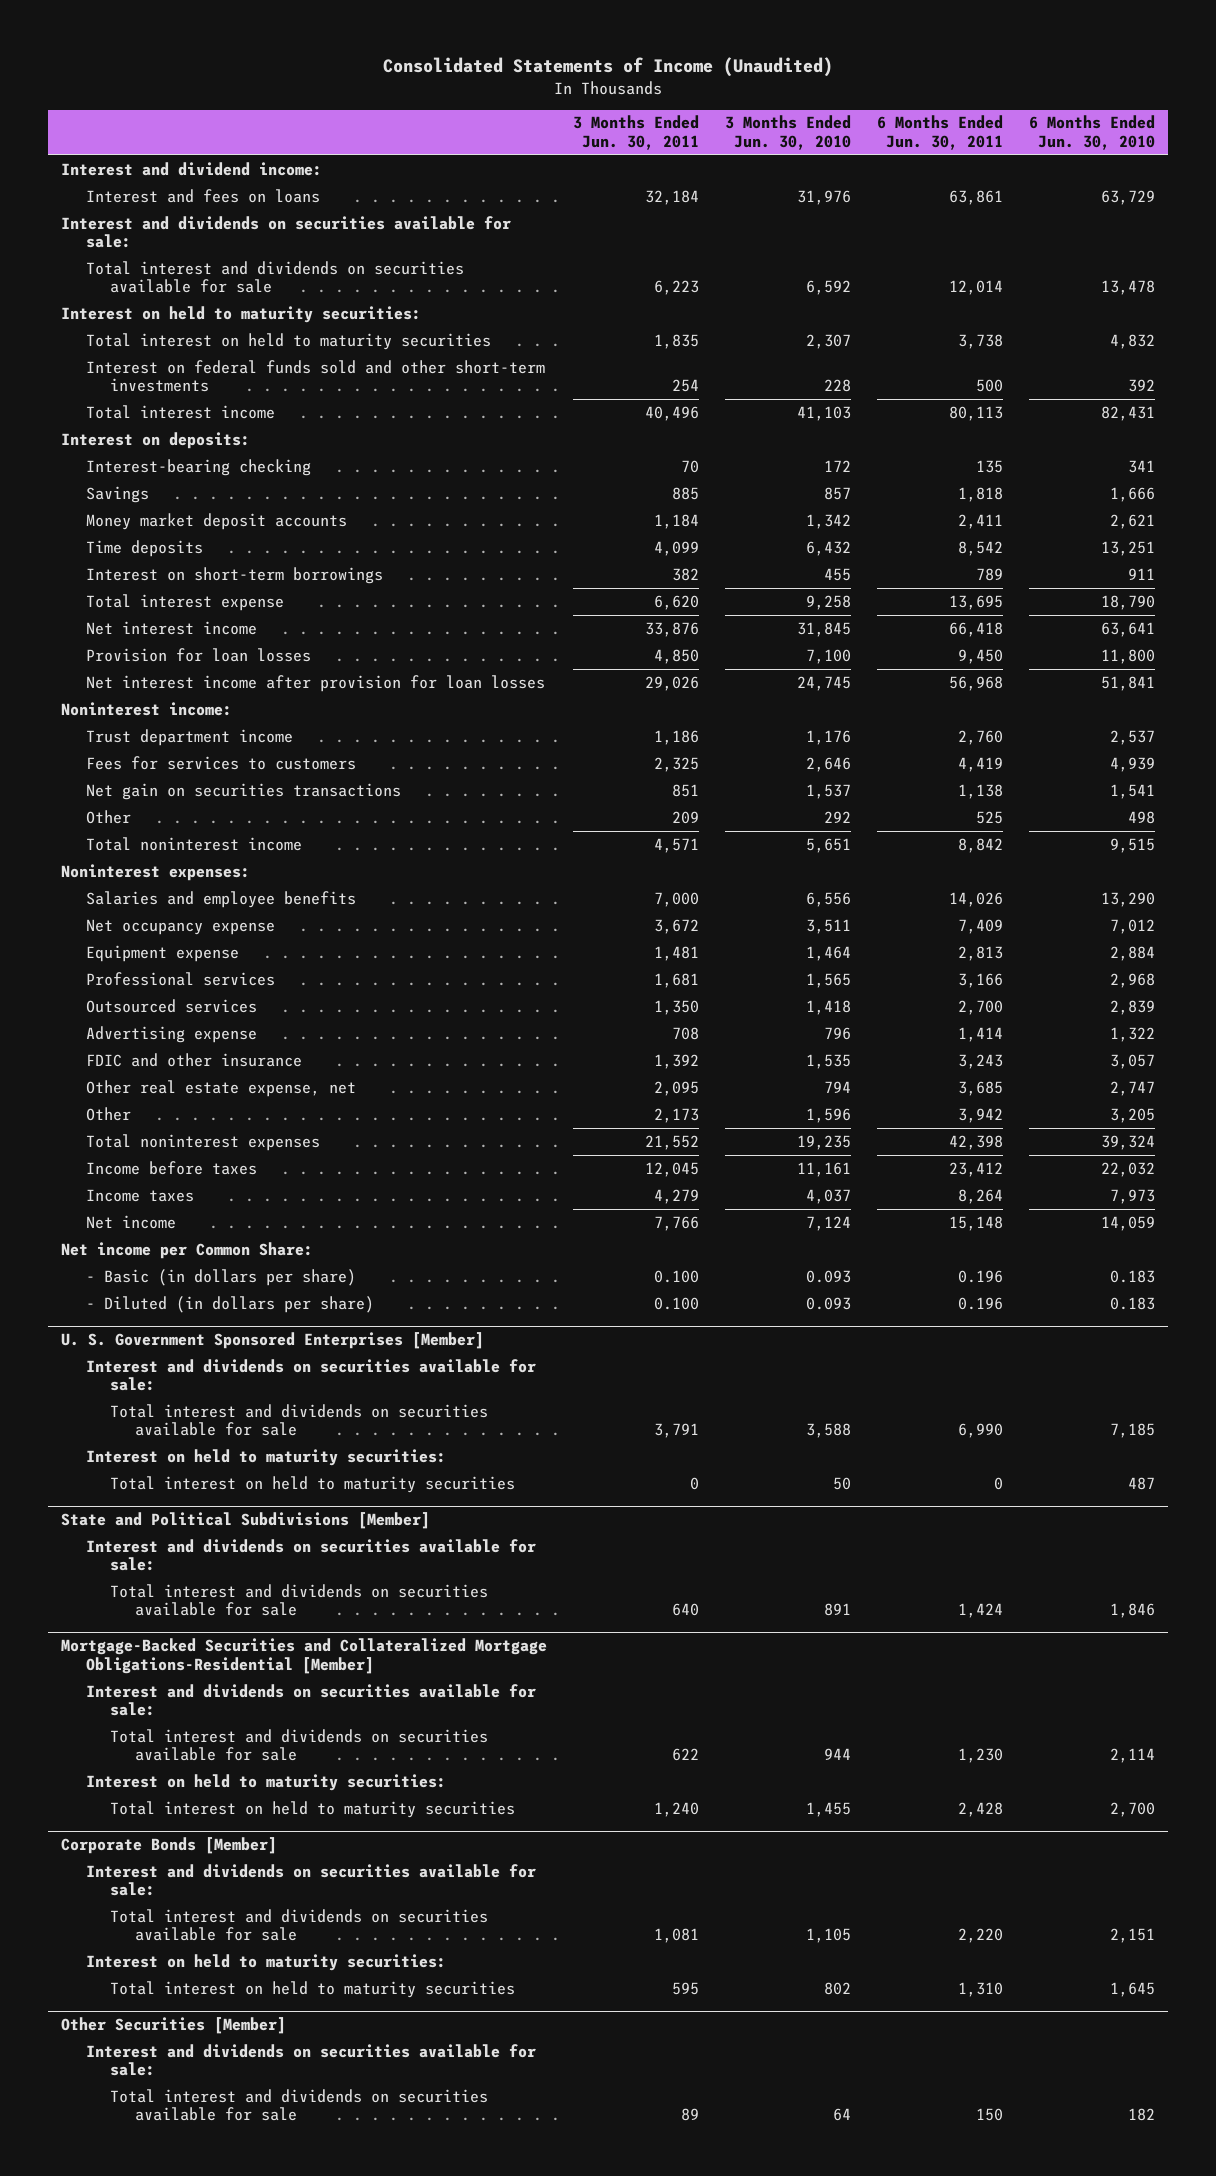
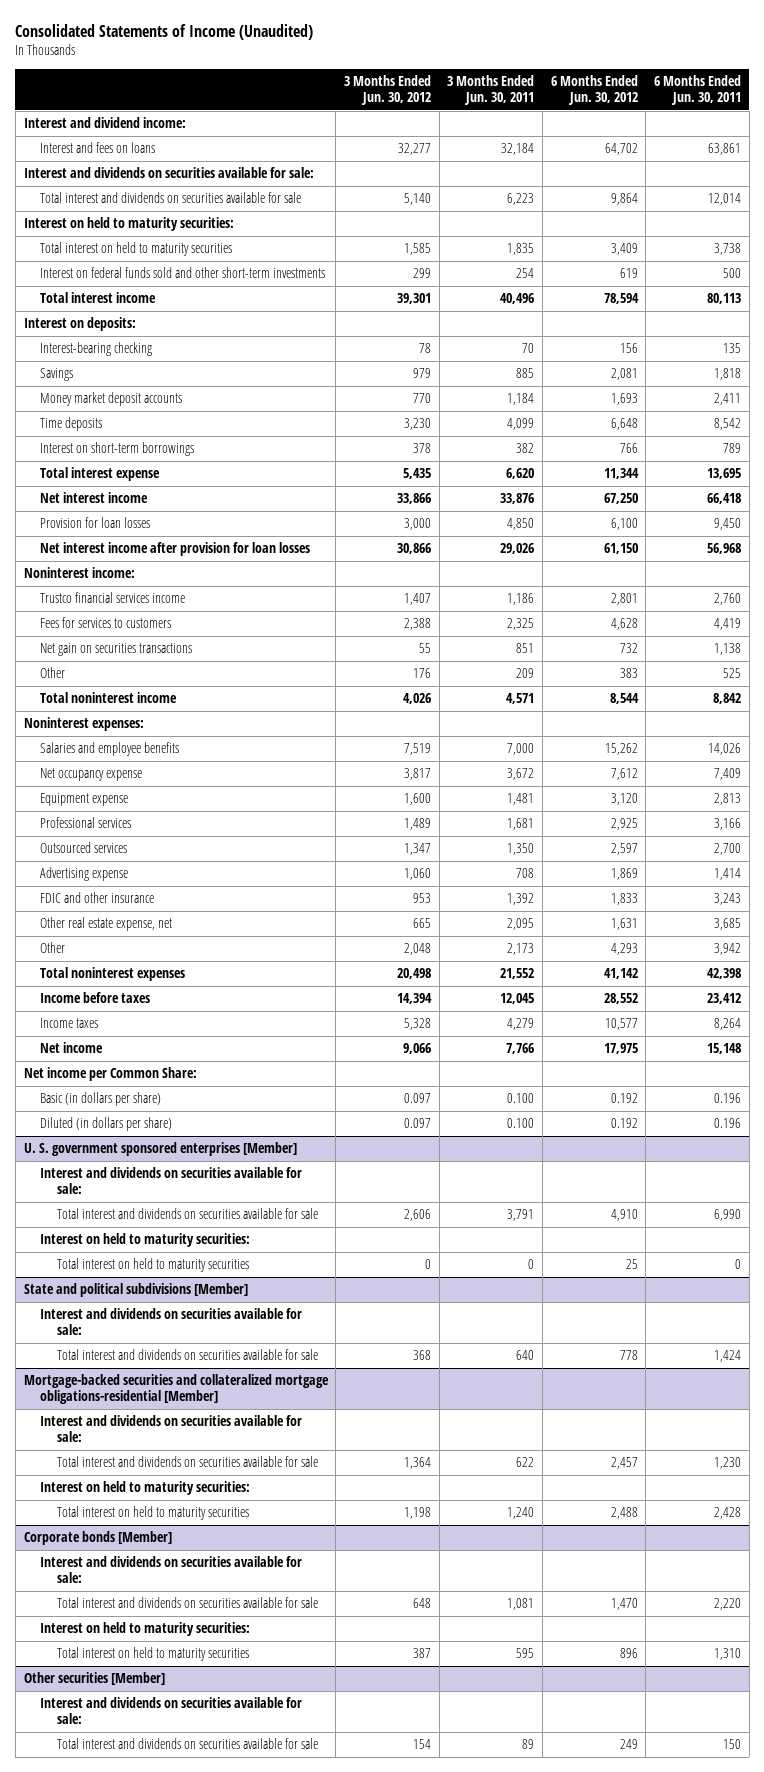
[725,115,852,151] 3 Months Ended Jun. 30, 2010 -> none
[1029,115,1156,151] 6 Months Ended Jun. 30, 2010 -> none
none -> [343,74,431,105] 3 Months Ended Jun. 30, 2012
none -> [550,74,638,105] 6 Months Ended Jun. 30, 2012
[85,728,293,746] Trust department income -> [40,592,186,604] Trustco financial services income
[85,1268,356,1286] - Basic (in dollars per share) -> [40,1092,162,1107] Basic (in dollars per share)
[85,1295,374,1313] - Diluted (in dollars per share) -> [40,1117,173,1132] Diluted (in dollars per share)
[60,1332,484,1350] U. S. Government Sponsored Enterprises [Member] -> [23,1142,297,1157] U. S. government sponsored enterprises [Member]
[60,1512,430,1530] State and Political Subdivisions [Member] -> [23,1283,248,1298] State and political subdivisions [Member]
[60,1638,547,1674] Mortgage-Backed Securities and Collateralized Mortgage Obligations-Residential [Member] -> [23,1374,329,1405] Mortgage-backed securities and collateralized mortgage obligations-residential [Member]
[60,1837,277,1855] Corporate Bonds [Member] -> [23,1531,172,1546] Corporate bonds [Member]
[60,2017,286,2035] Other Securities [Member] -> [23,1672,165,1686] Other securities [Member]

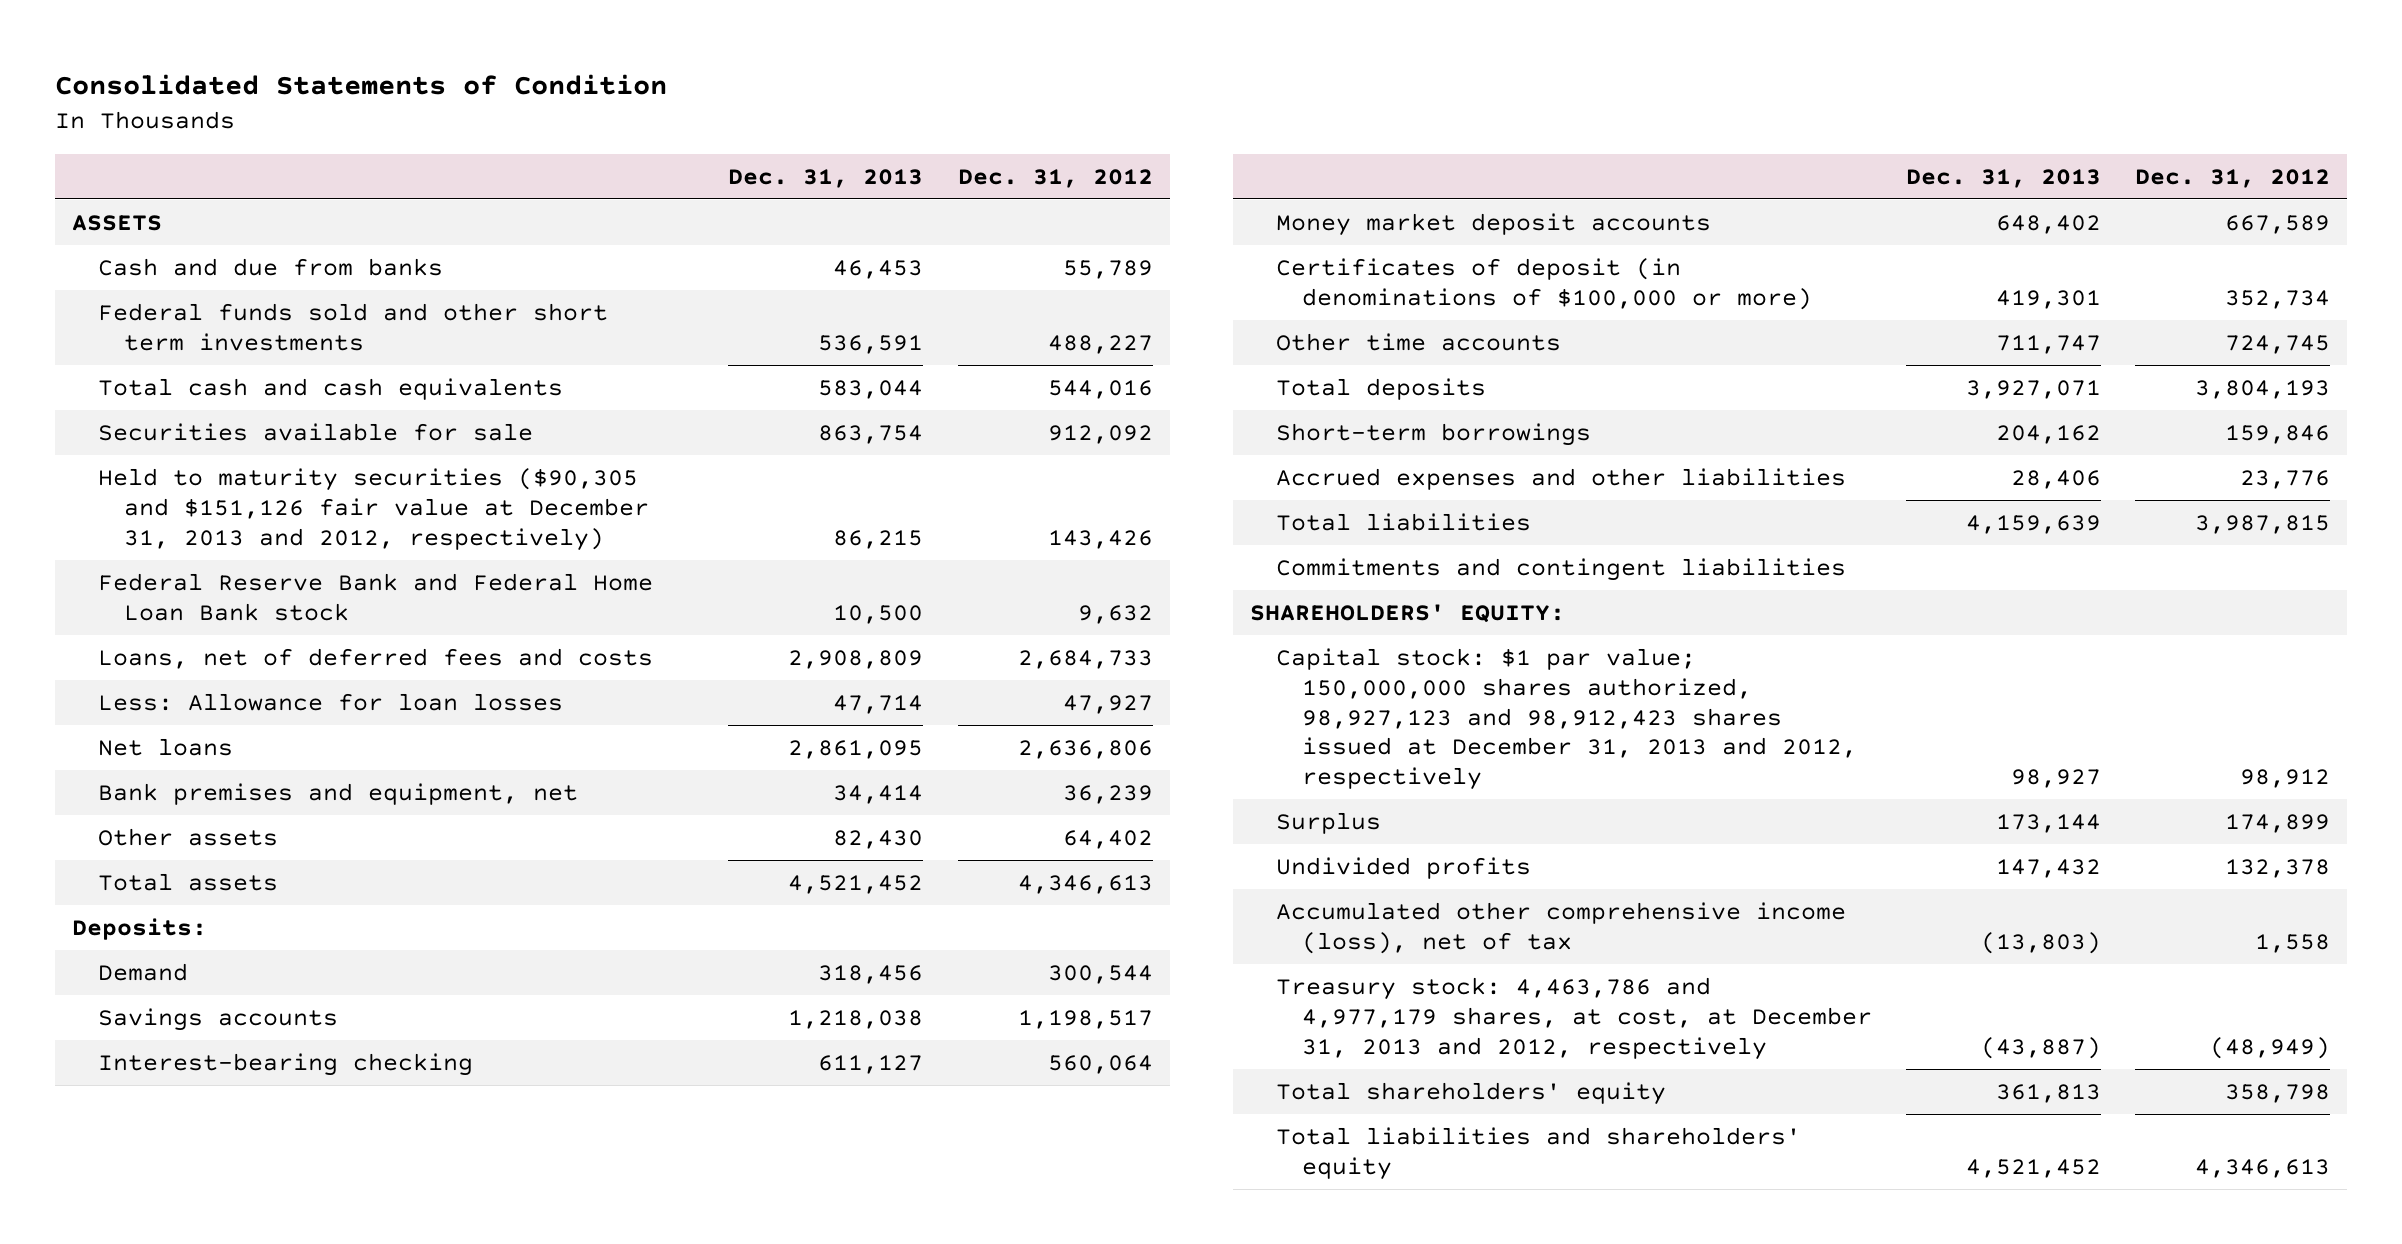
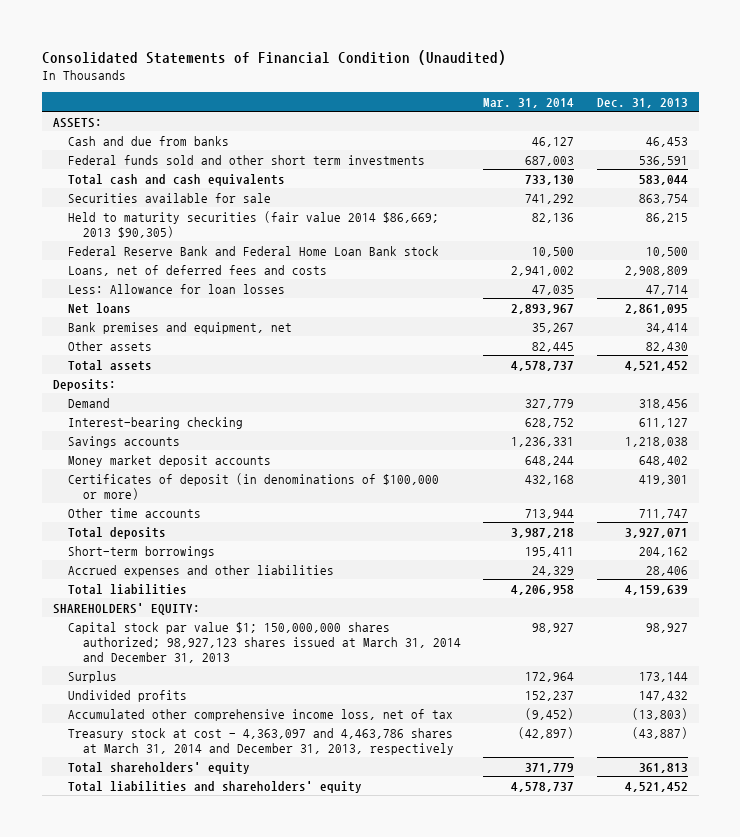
[55,74,668,96] Consolidated Statements of Condition -> [41,49,506,65] Consolidated Statements of Financial Condition (Unaudited)
[957,168,1153,188] Dec. 31, 2012 -> none
none -> [483,97,575,108] Mar. 31, 2014
[72,214,163,231] ASSETS -> [52,117,102,128] ASSETS:
[98,467,649,551] Held to maturity securities ($90,305 and $151,126 fair value at December 31, 2013 and 2012, respectively) -> [67,210,439,238] Held to maturity securities (fair value 2014 $86,669; 2013 $90,305)
[98,1007,339,1031] Savings accounts -> [67,435,180,448] Savings accounts
[1275,557,1846,581] Commitments and contingent liabilities -> none
[1275,647,1857,791] Capital stock: $1 par value; 150,000,000 shares authorized, 98,927,123 and 98,912,423 shares issued at December 31, 2013 and 2012, respectively -> [67,621,462,663] Capital stock par value $1; 150,000,000 shares authorized; 98,927,123 shares issued at March 31, 2014 and December 31, 2013
[1275,901,1846,954] Accumulated other comprehensive income (loss), net of tax -> [67,708,453,721] Accumulated other comprehensive income loss, net of tax
[1275,976,1872,1060] Treasury stock: 4,463,786 and 4,977,179 shares, at cost, at December 31, 2013 and 2012, respectively -> [67,727,455,755] Treasury stock at cost - 4,363,097 and 4,463,786 shares at March 31, 2014 and December 31, 2013, respectively

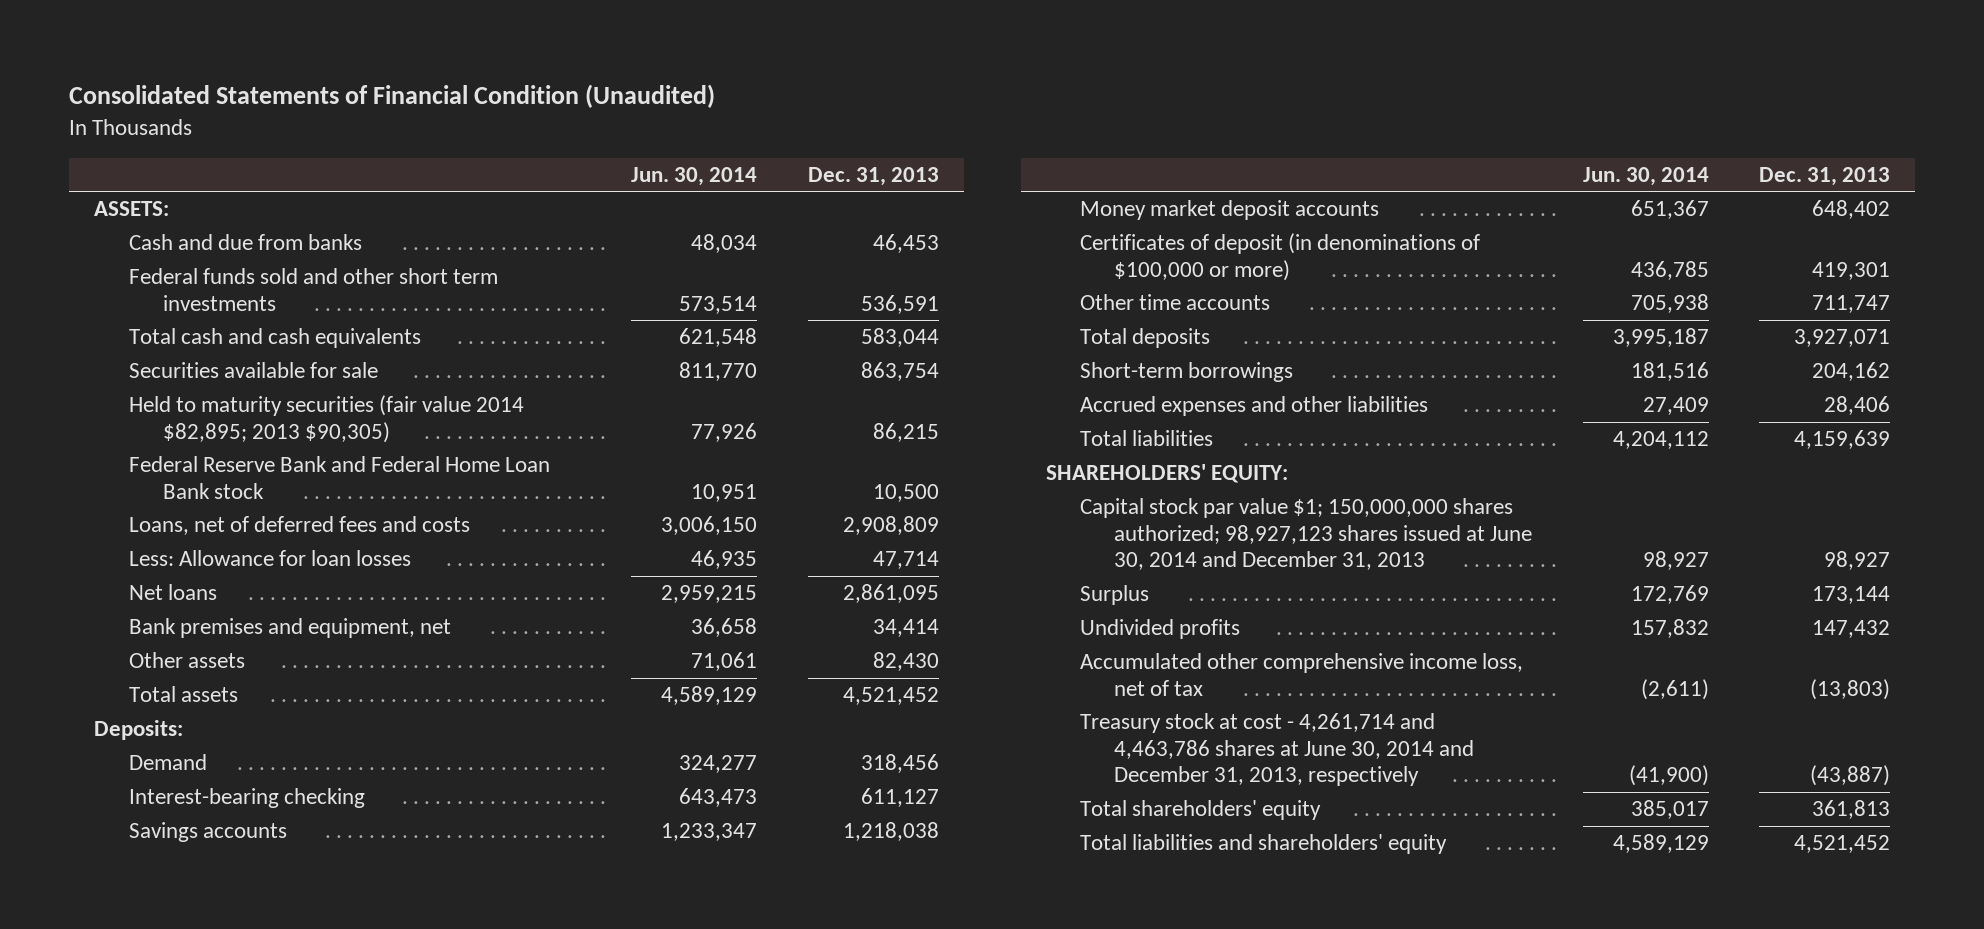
[483,97,575,108] Mar. 31, 2014 -> none
none -> [631,166,758,186] Jun. 30, 2014
[67,210,439,238] Held to maturity securities (fair value 2014 $86,669; 2013 $90,305) -> [128,395,524,443] Held to maturity securities (fair value 2014 $82,895; 2013 $90,305)
[67,621,462,663] Capital stock par value $1; 150,000,000 shares authorized; 98,927,123 shares issued at March 31, 2014 and December 31, 2013 -> [1079,498,1533,571] Capital stock par value $1; 150,000,000 shares authorized; 98,927,123 shares issued at June 30, 2014 and December 31, 2013
[67,727,455,755] Treasury stock at cost - 4,363,097 and 4,463,786 shares at March 31, 2014 and December 31, 2013, respectively -> [1079,713,1475,787] Treasury stock at cost - 4,261,714 and 4,463,786 shares at June 30, 2014 and December 31, 2013, respectively

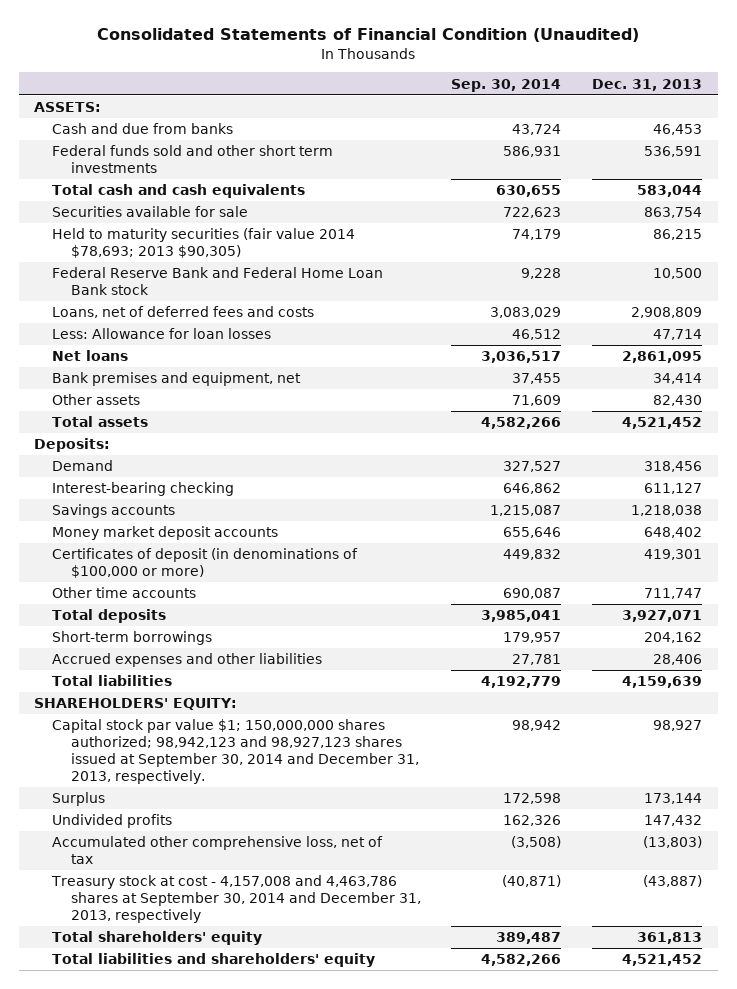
[631,166,758,186] Jun. 30, 2014 -> none
none -> [451,78,562,92] Sep. 30, 2014
[128,395,524,443] Held to maturity securities (fair value 2014 $82,895; 2013 $90,305) -> [52,228,356,259] Held to maturity securities (fair value 2014 $78,693; 2013 $90,305)
[1079,498,1533,571] Capital stock par value $1; 150,000,000 shares authorized; 98,927,123 shares issued at June 30, 2014 and December 31, 2013 -> [52,719,419,785] Capital stock par value $1; 150,000,000 shares authorized; 98,942,123 and 98,927,123 shares issued at September 30, 2014 and December 31, 2013, respectively.
[1079,653,1523,696] Accumulated other comprehensive income loss, net of tax -> [52,836,384,865] Accumulated other comprehensive loss, net of tax
[1079,713,1475,787] Treasury stock at cost - 4,261,714 and 4,463,786 shares at June 30, 2014 and December 31, 2013, respectively -> [51,875,421,924] Treasury stock at cost - 4,157,008 and 4,463,786 shares at September 30, 2014 and December 31, 2013, respectively

